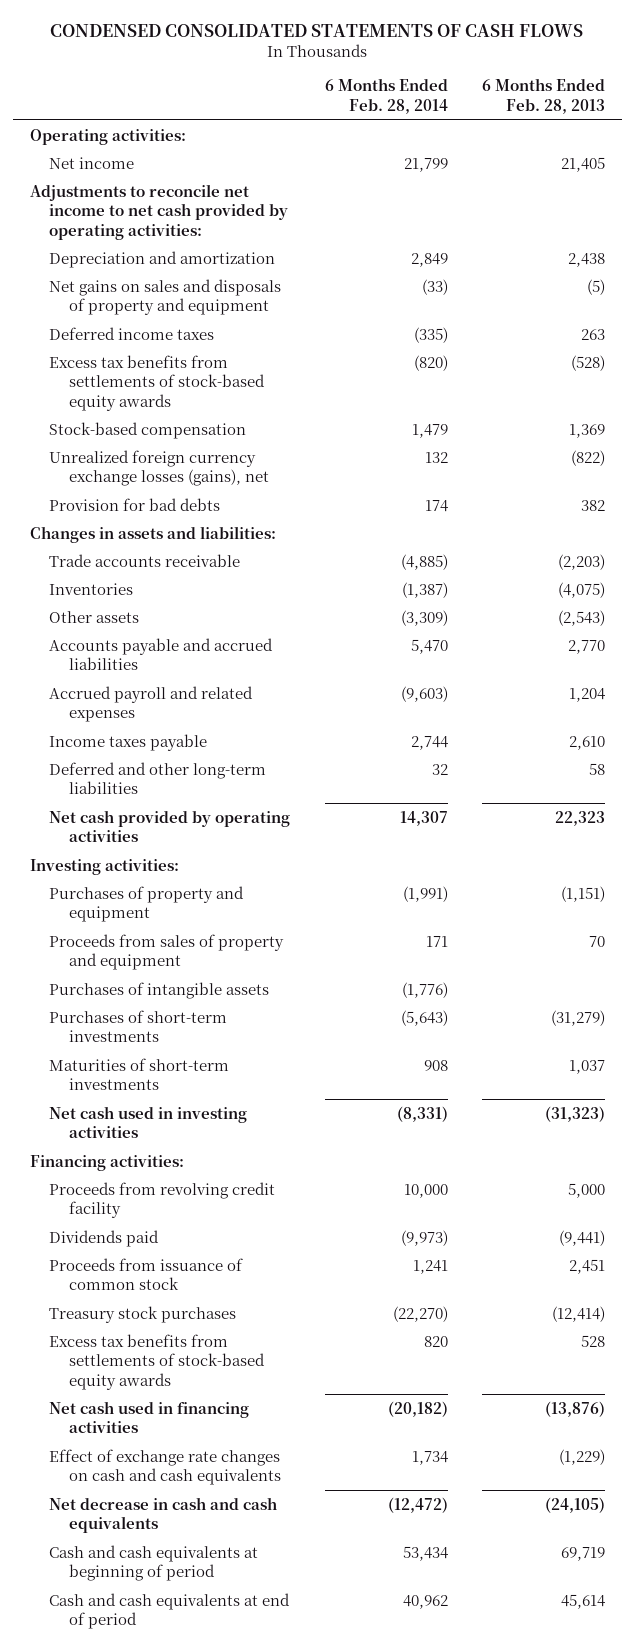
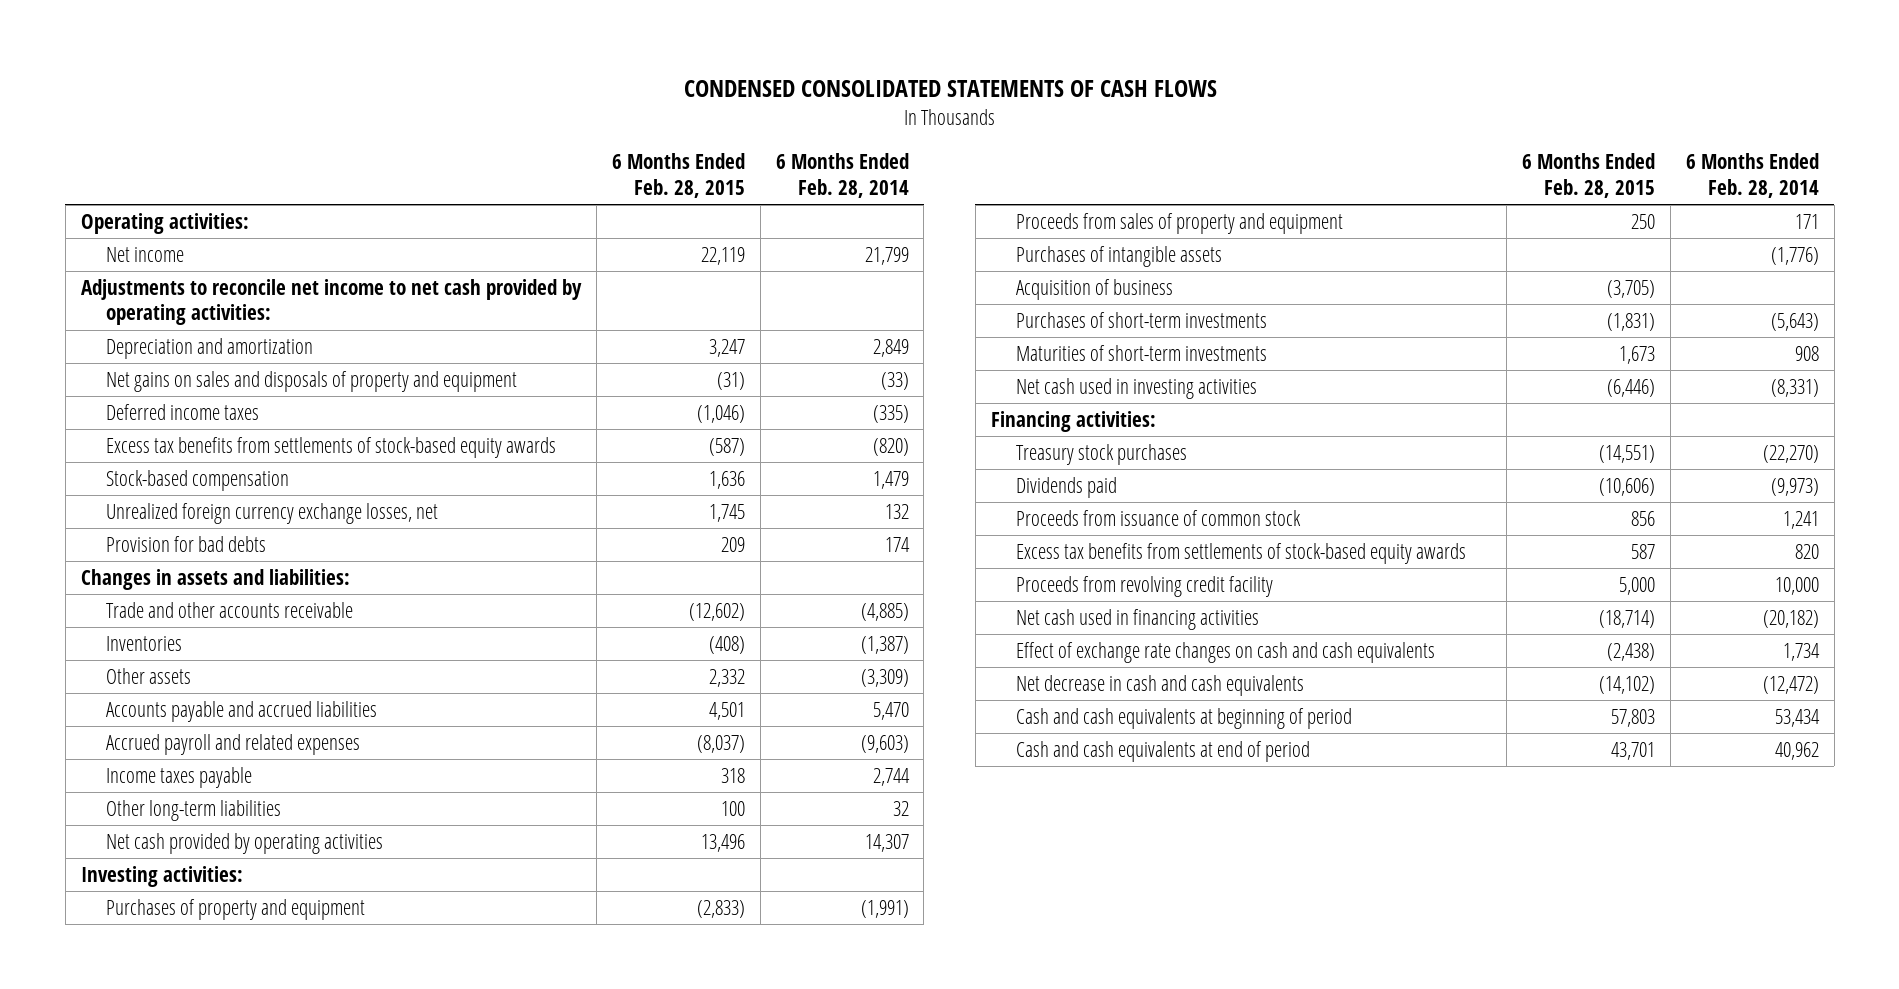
[481,78,605,114] 6 Months Ended Feb. 28, 2013 -> none
none -> [611,153,745,199] 6 Months Ended Feb. 28, 2015
[49,449,269,487] Unrealized foreign currency exchange losses (gains), net -> [106,502,439,524] Unrealized foreign currency exchange losses, net
[49,553,241,567] Trade accounts receivable -> [106,601,354,618] Trade and other accounts receivable
[49,761,267,795] Deferred and other long-term liabilities -> [106,799,282,821] Other long-term liabilities
none -> [1016,278,1174,300] Acquisition of business
[49,1305,237,1323] Treasury stock purchases -> [1016,443,1188,465] Treasury stock purchases
[49,1181,276,1219] Proceeds from revolving credit facility -> [1016,575,1274,597] Proceeds from revolving credit facility

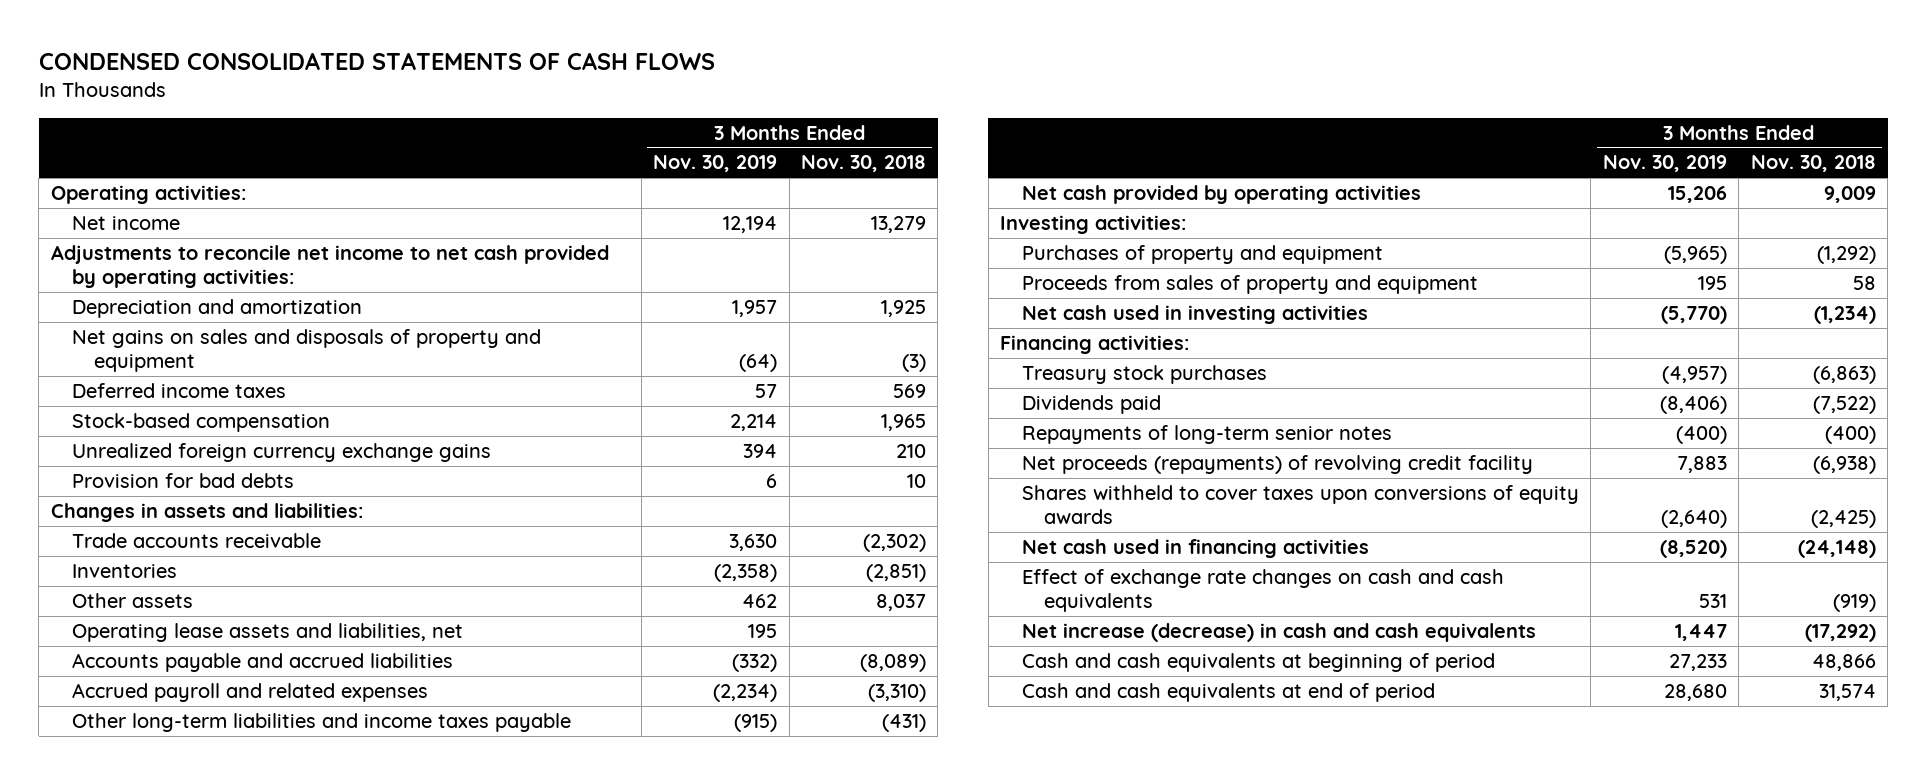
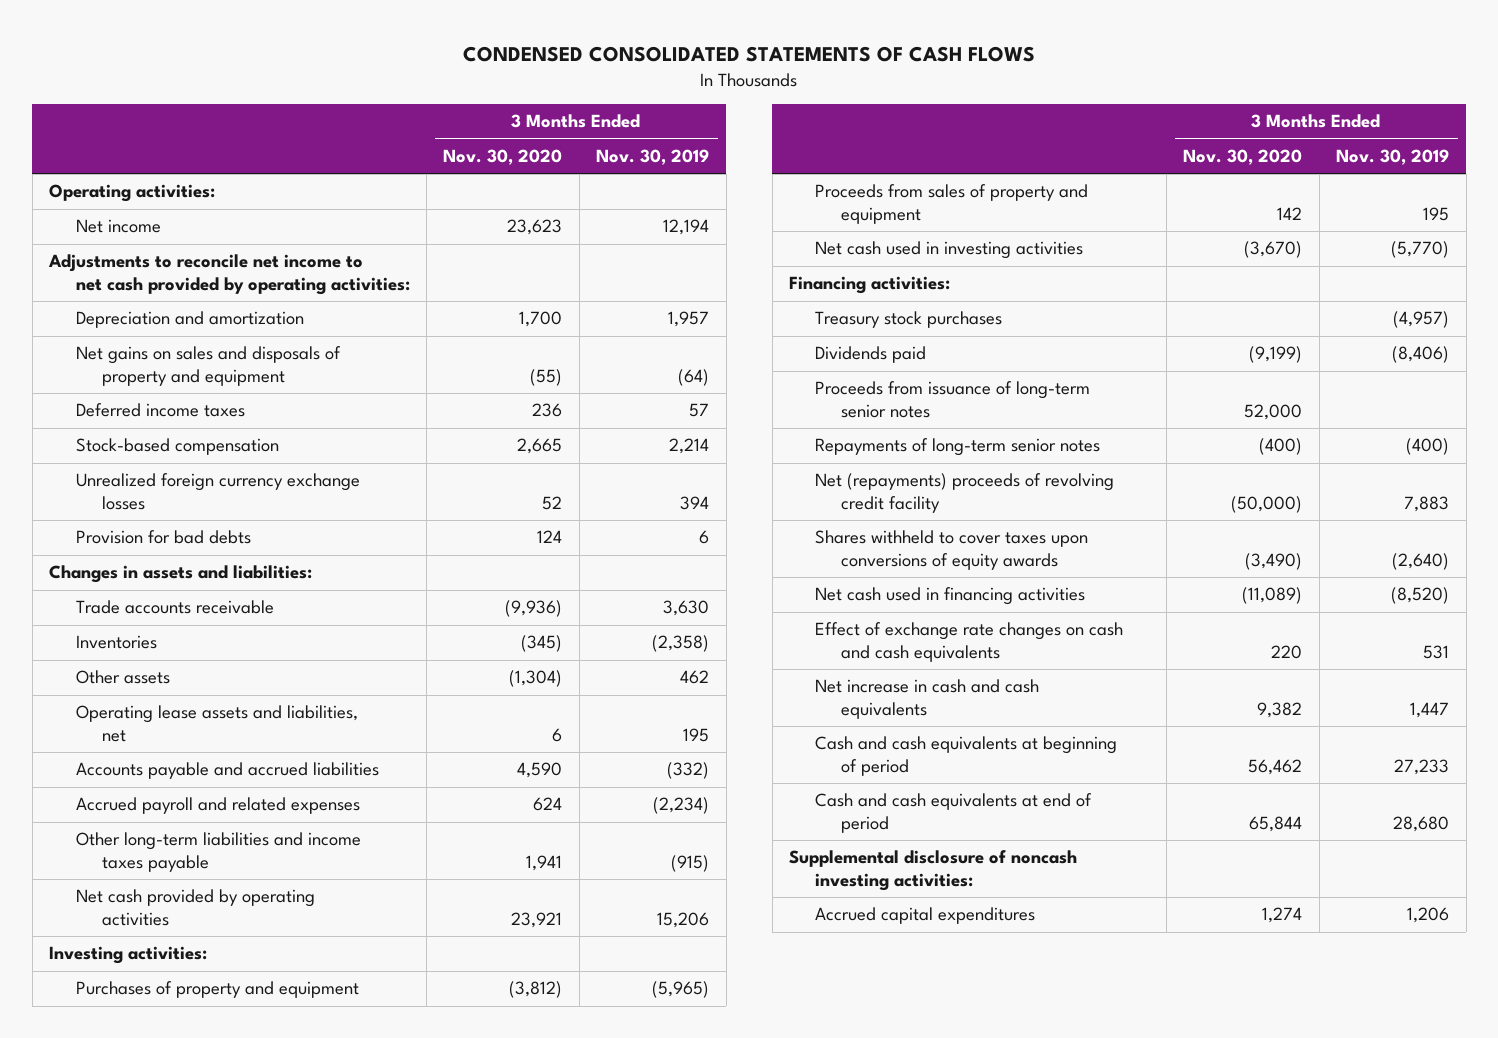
[800,155,926,173] Nov. 30, 2018 -> none
none -> [443,149,563,166] Nov. 30, 2020
[72,443,492,463] Unrealized foreign currency exchange gains -> [75,473,360,510] Unrealized foreign currency exchange losses
none -> [815,381,1091,418] Proceeds from issuance of long-term senior notes
[1022,455,1534,475] Net proceeds (repayments) of revolving credit facility -> [815,473,1115,513] Net (repayments) proceeds of revolving credit facility
[1022,623,1537,643] Net increase (decrease) in cash and cash equivalents -> [815,679,1040,719] Net increase in cash and cash equivalents
none -> [789,850,1078,891] Supplemental disclosure of noncash investing activities:
none -> [815,907,1036,925] Accrued capital expenditures

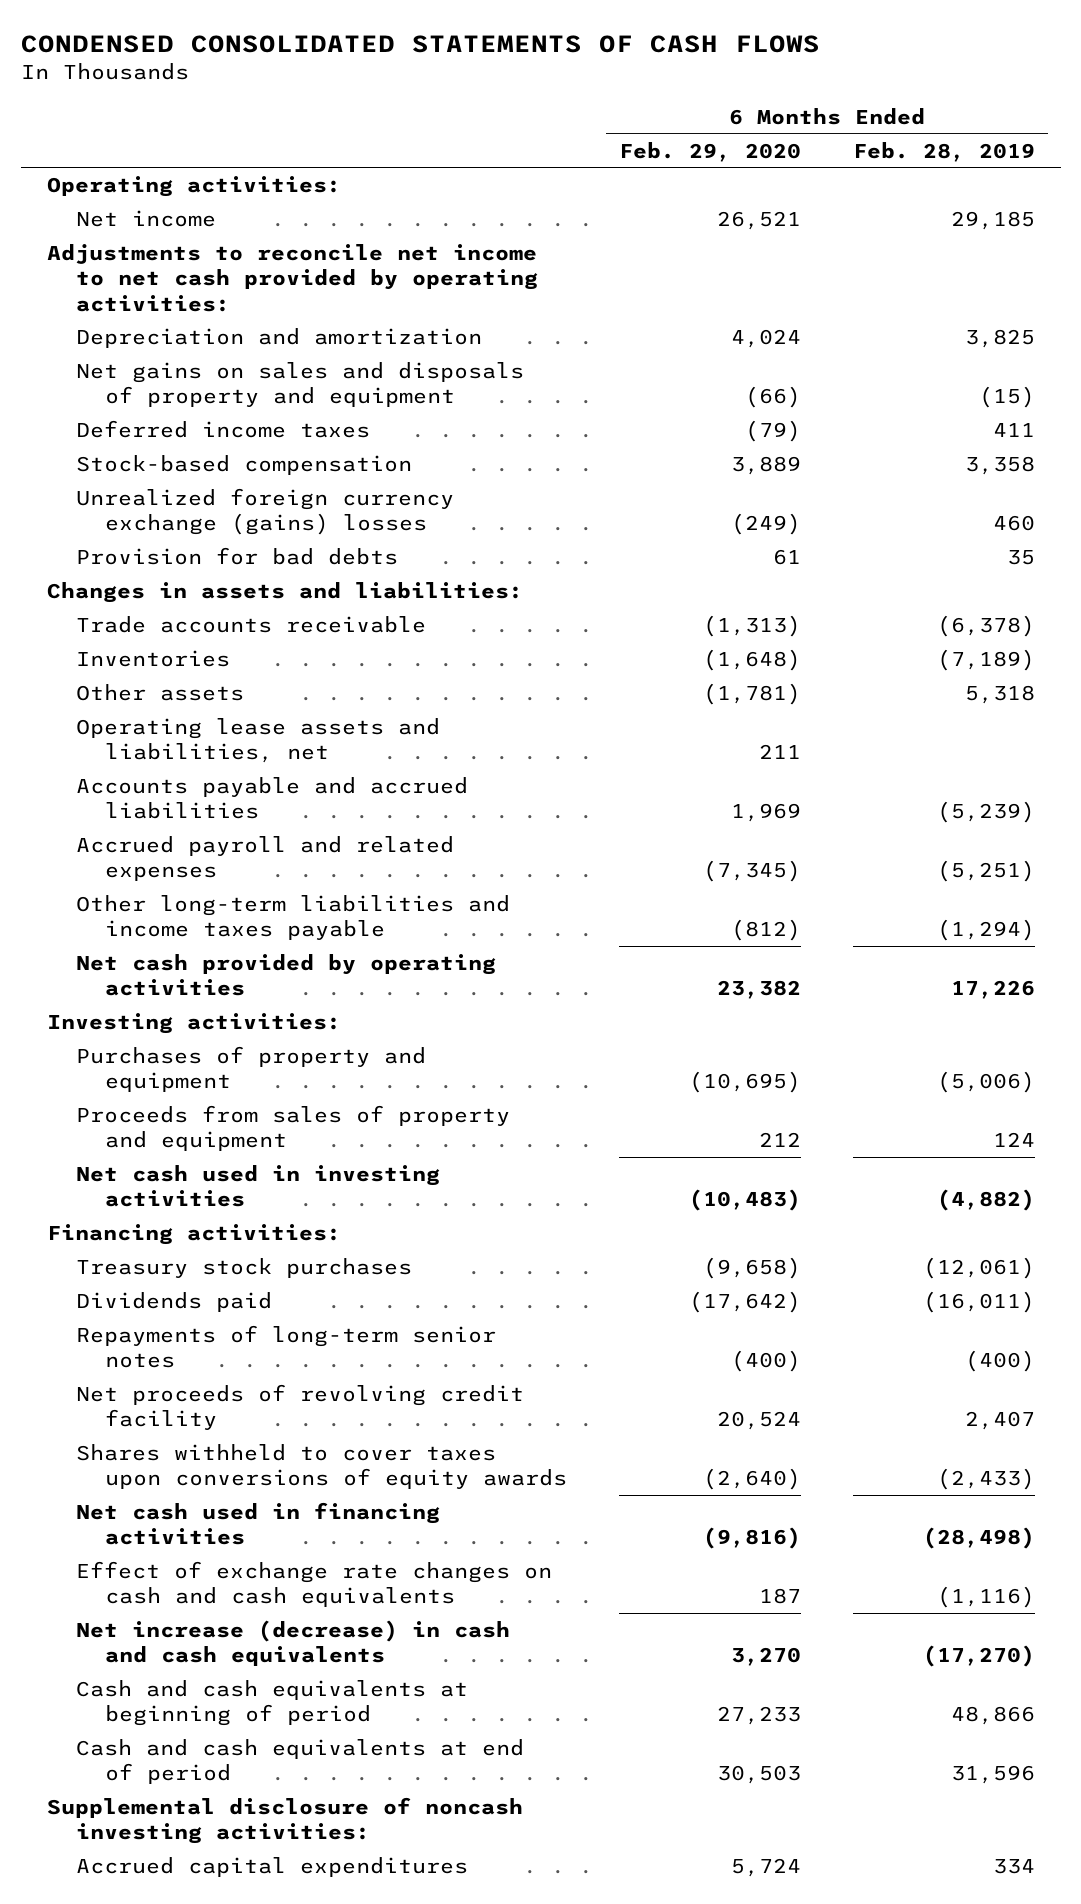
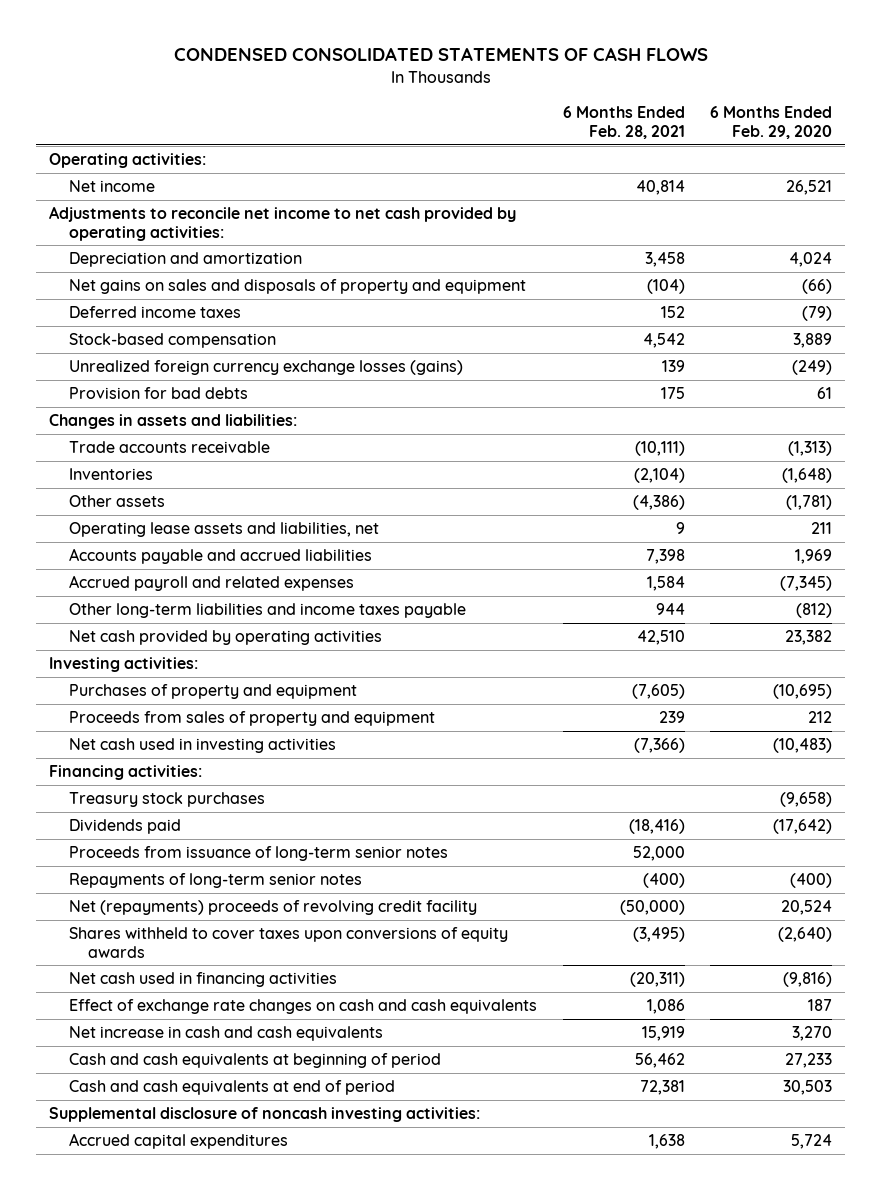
[852,141,1035,162] Feb. 28, 2019 -> none
none -> [562,106,685,140] 6 Months Ended Feb. 28, 2021
[75,488,454,536] Unrealized foreign currency exchange (gains) losses -> [68,360,463,376] Unrealized foreign currency exchange losses (gains)
none -> [68,846,448,862] Proceeds from issuance of long-term senior notes
[75,1384,524,1431] Net proceeds of revolving credit facility -> [68,900,477,916] Net (repayments) proceeds of revolving credit facility
[75,1620,510,1667] Net increase (decrease) in cash and cash equivalents -> [68,1026,383,1042] Net increase in cash and cash equivalents

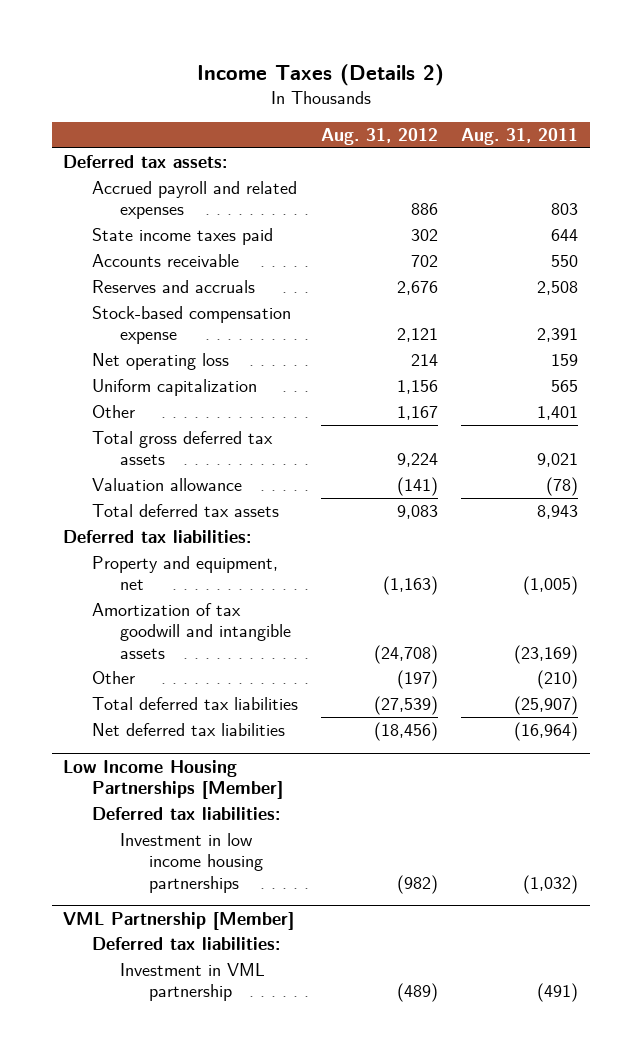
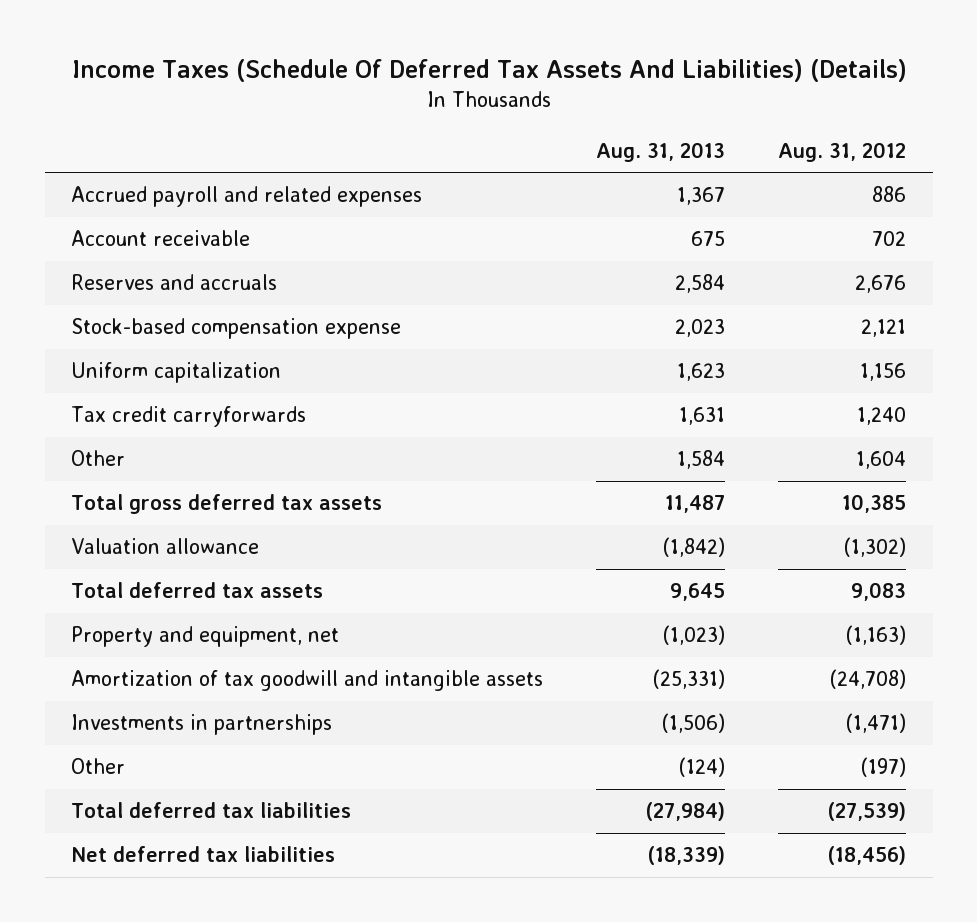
[196,63,444,86] Income Taxes (Details 2) -> [71,58,907,82] Income Taxes (Schedule Of Deferred Tax Assets And Liabilities) (Details)
[461,128,579,146] Aug. 31, 2011 -> none
none -> [596,141,726,162] Aug. 31, 2013
[63,155,228,169] Deferred tax assets: -> none
[91,228,273,246] State income taxes paid -> none
[91,254,239,268] Accounts receivable -> [71,230,251,247] Account receivable
[91,353,229,371] Net operating loss -> none
none -> [71,406,307,428] Tax credit carryforwards
[397,406,439,421] 1,167 -> [856,451,907,470] 1,604
[397,453,439,468] 9,224 -> [842,494,907,514] 10,385
[397,477,439,497] (141) -> [844,537,907,558] (1,302)
[63,530,252,544] Deferred tax liabilities: -> none
none -> [71,714,333,736] Investments in partnerships
[63,759,283,799] Low Income Housing Partnerships [Member] -> none
[91,807,280,821] Deferred tax liabilities: -> none
[120,833,263,893] Investment in low income housing partnerships -> none
[63,911,295,930] VML Partnership [Member] -> none
[91,937,280,951] Deferred tax liabilities: -> none
[120,963,266,1002] Investment in VML partnership -> none

